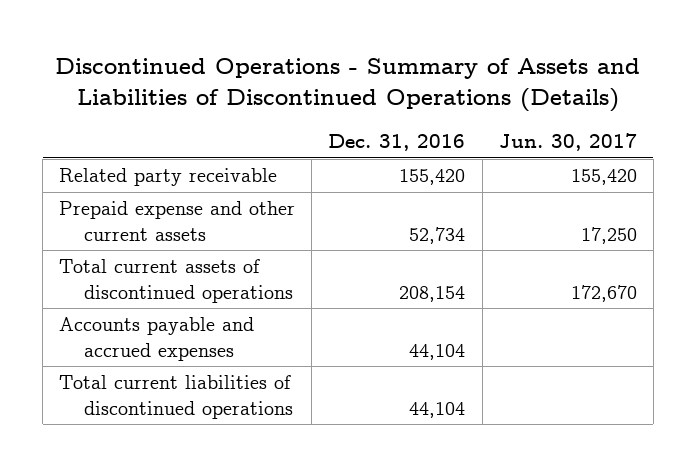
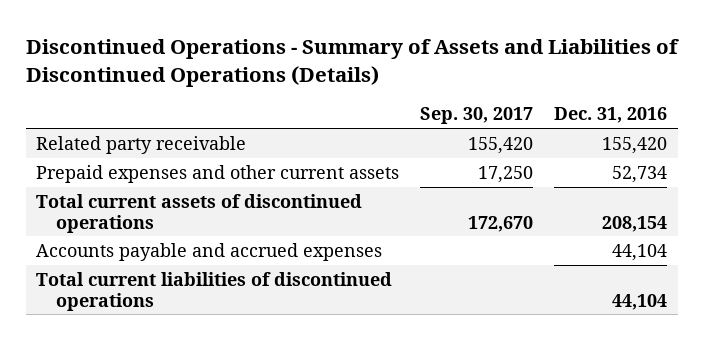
[498,133,637,152] Jun. 30, 2017 -> none
none -> [420,107,534,125] Sep. 30, 2017
[59,201,296,241] Prepaid expense and other current assets -> [36,164,400,183] Prepaid expenses and other current assets

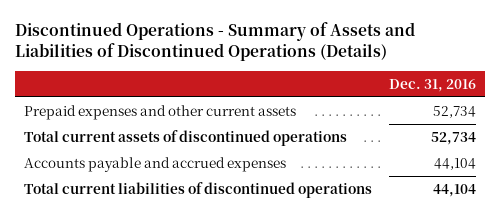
[420,107,534,125] Sep. 30, 2017 -> none
[36,135,247,154] Related party receivable -> none
[602,215,668,232] 208,154 -> [431,131,477,145] 52,734

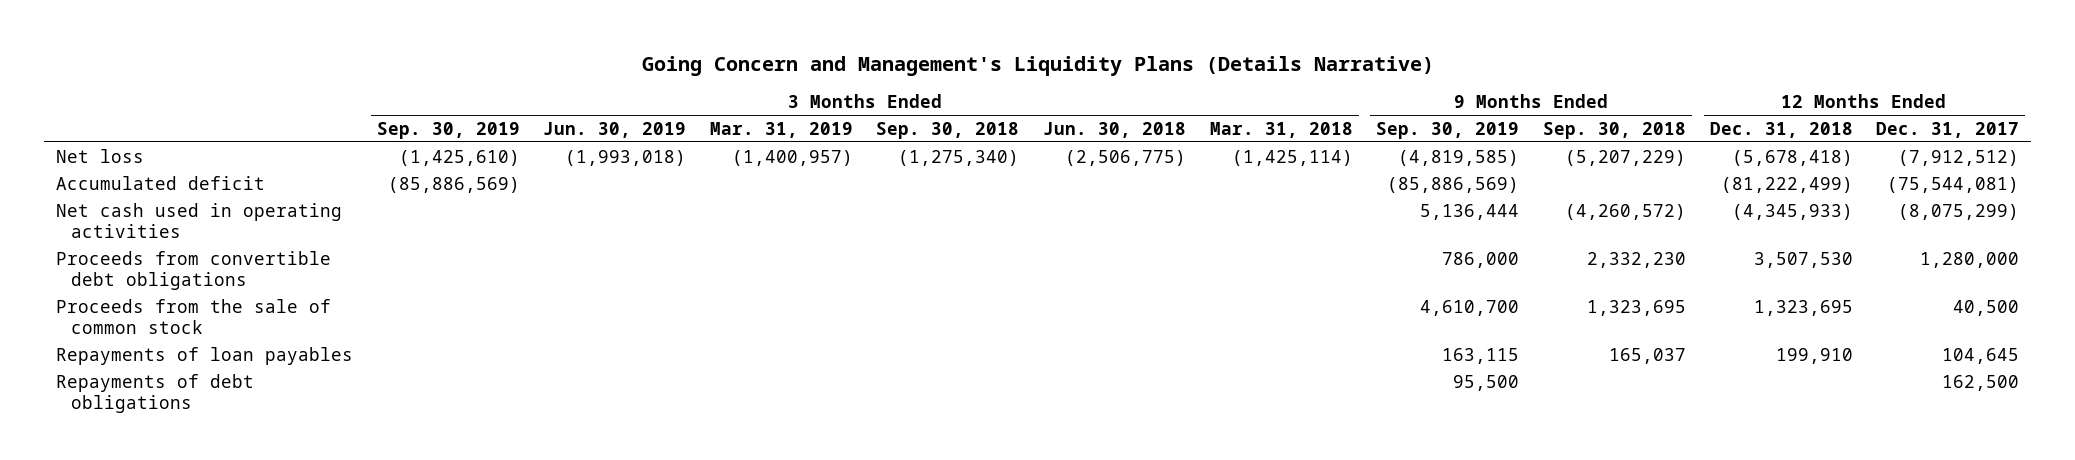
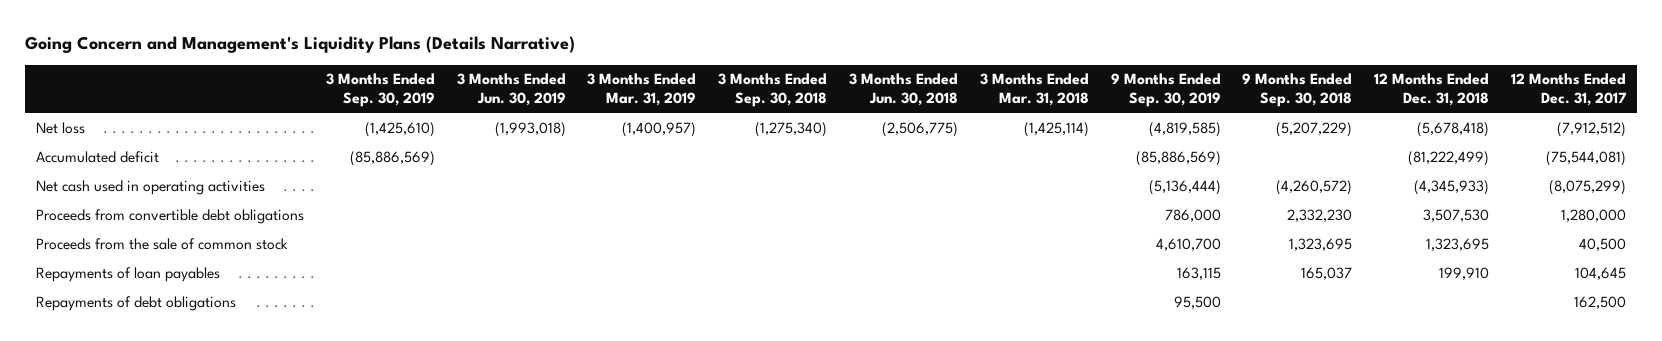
[1420,203,1520,220] 5,136,444 -> [1148,179,1221,195] (5,136,444)

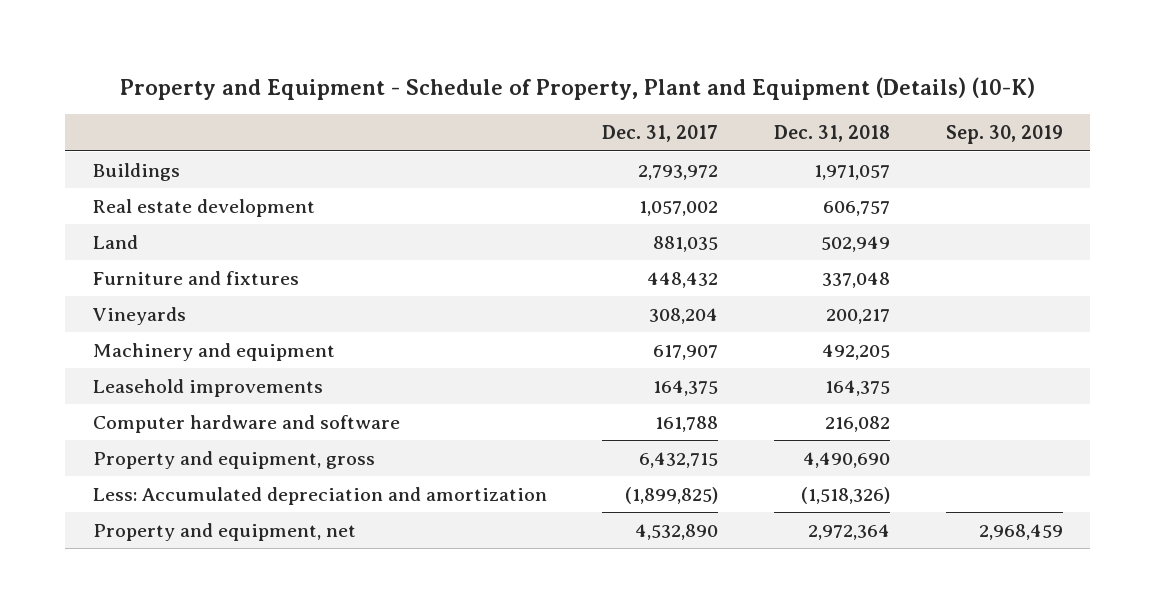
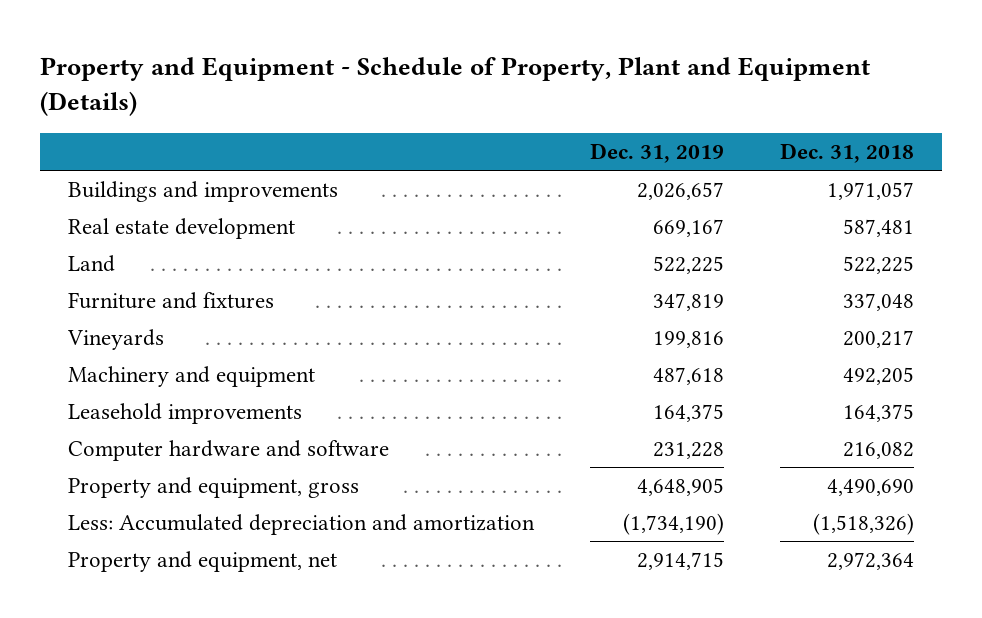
[119,77,1035,101] Property and Equipment - Schedule of Property, Plant and Equipment (Details) (10-K) -> [39,56,870,117] Property and Equipment - Schedule of Property, Plant and Equipment (Details)
[602,125,719,143] Dec. 31, 2017 -> none
[945,125,1063,145] Sep. 30, 2019 -> none
none -> [590,143,725,164] Dec. 31, 2019
[92,162,180,181] Buildings -> [67,180,338,202] Buildings and improvements
[823,200,891,216] 606,757 -> [843,218,915,237] 587,481
[821,235,891,252] 502,949 -> [843,255,915,274] 522,225

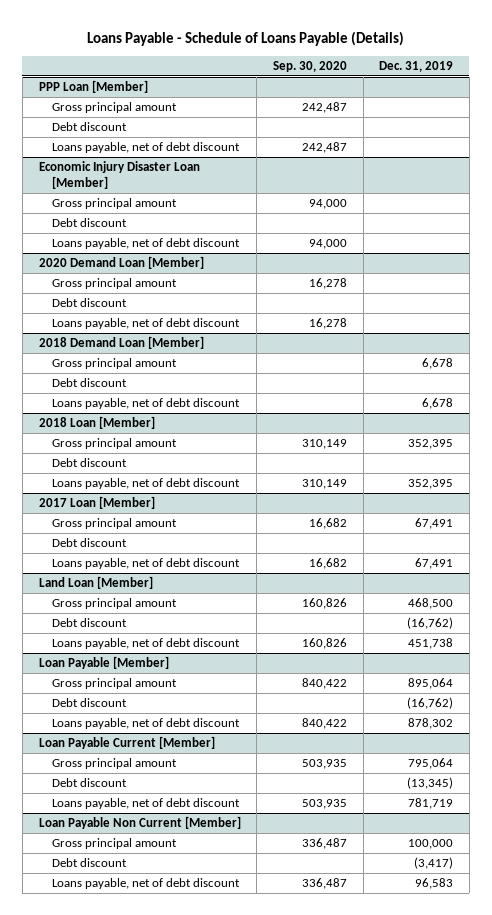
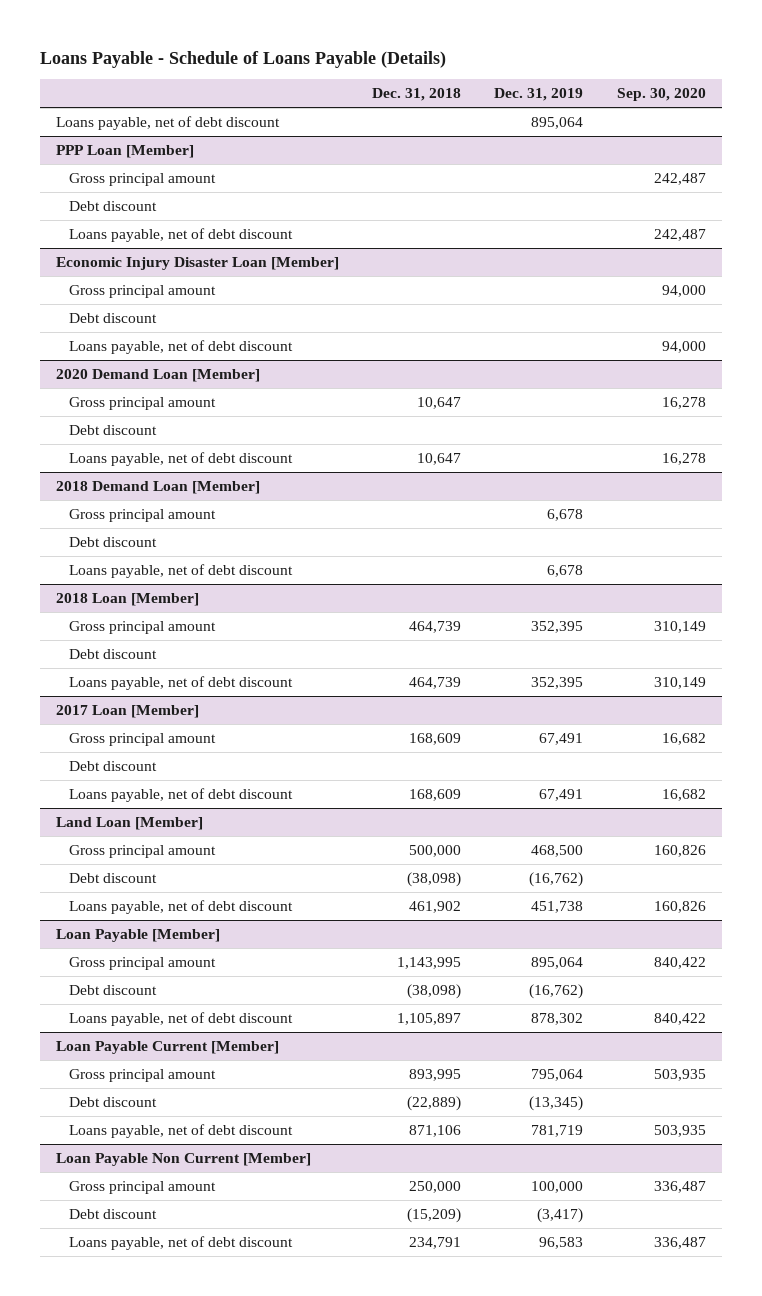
none -> [372,88,462,102] Dec. 31, 2018
none -> [56,115,281,130] Loans payable, net of debt discount

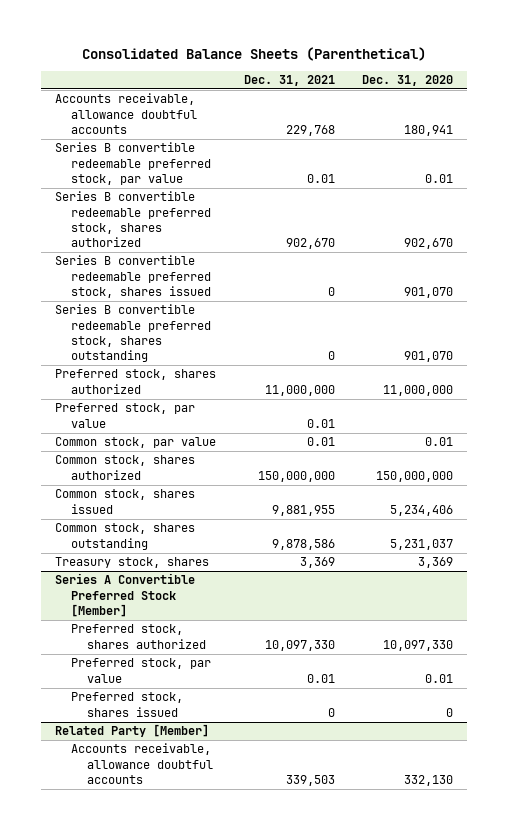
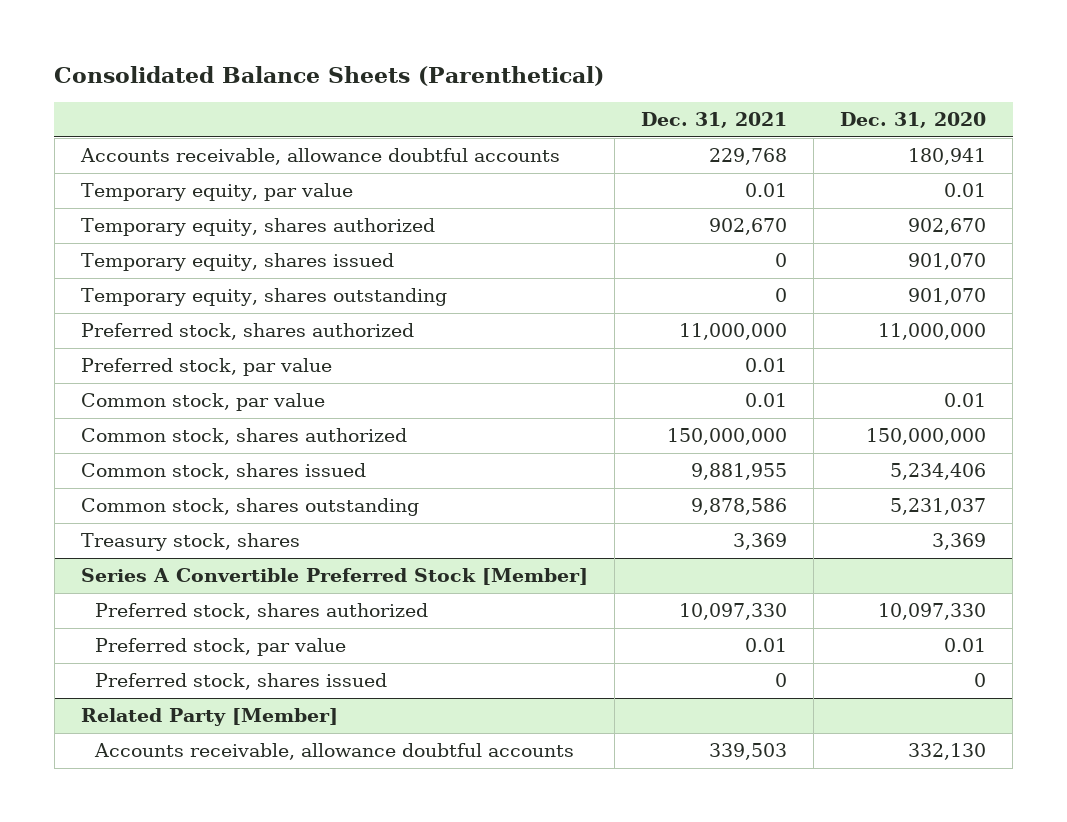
[54,142,211,185] Series B convertible redeemable preferred stock, par value -> [80,183,353,202] Temporary equity, par value
[54,191,211,247] Series B convertible redeemable preferred stock, shares authorized -> [80,218,435,237] Temporary equity, shares authorized
[54,255,211,298] Series B convertible redeemable preferred stock, shares issued -> [80,253,394,272] Temporary equity, shares issued
[54,304,211,362] Series B convertible redeemable preferred stock, shares outstanding -> [80,288,447,307] Temporary equity, shares outstanding

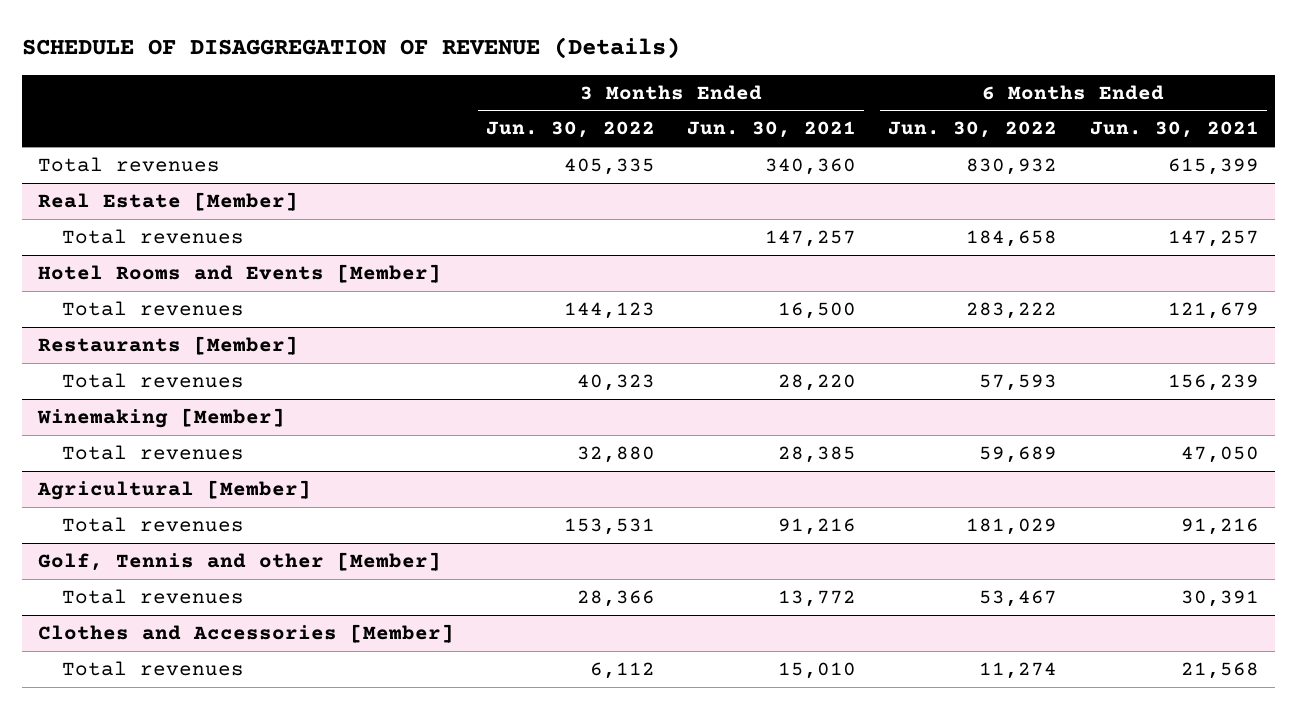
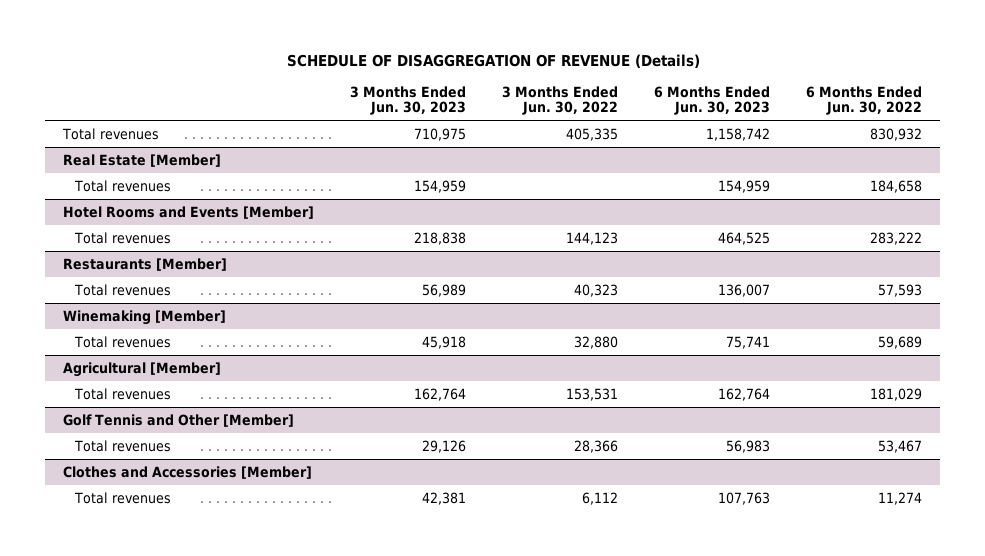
[687,121,857,139] Jun. 30, 2021 -> none
[1089,121,1259,139] Jun. 30, 2021 -> none
none -> [350,85,467,116] 3 Months Ended Jun. 30, 2023
none -> [654,85,771,116] 6 Months Ended Jun. 30, 2023
[38,551,442,571] Golf, Tennis and other [Member] -> [63,413,295,427] Golf Tennis and Other [Member]

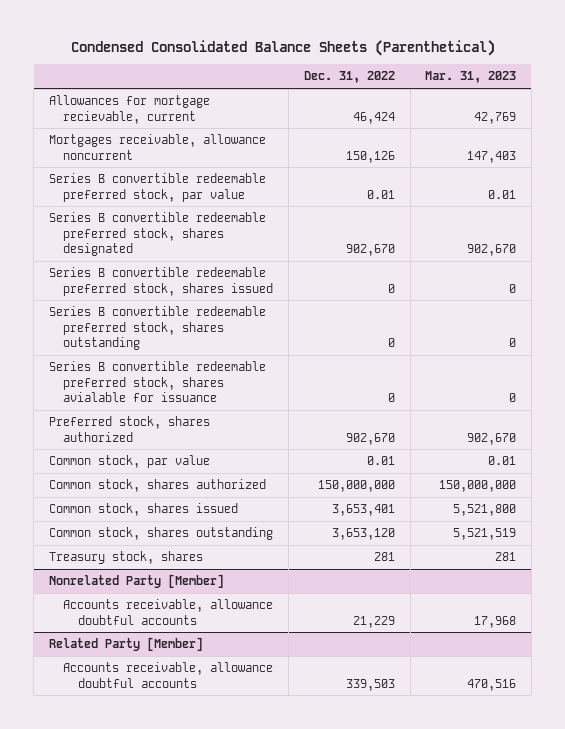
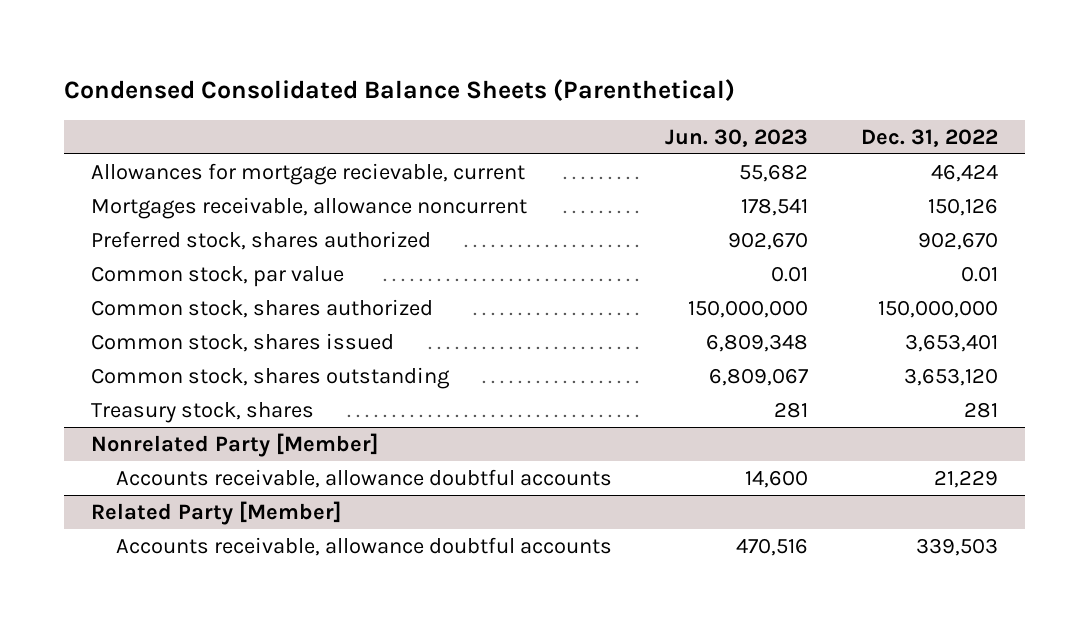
[425,71,517,84] Mar. 31, 2023 -> none
none -> [665,128,809,147] Jun. 30, 2023
[48,173,266,202] Series B convertible redeemable preferred stock, par value -> none
[48,212,266,257] Series B convertible redeemable preferred stock, shares designated -> none
[48,267,274,296] Series B convertible redeemable preferred stock, shares issued -> none
[48,306,266,351] Series B convertible redeemable preferred stock, shares outstanding -> none
[48,361,266,403] Series B convertible redeemable preferred stock, shares avialable for issuance -> none

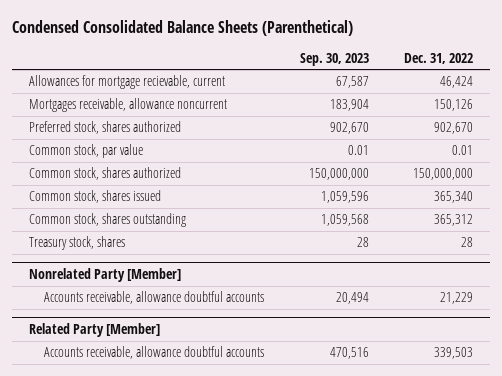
[665,128,809,147] Jun. 30, 2023 -> none
none -> [299,52,369,66] Sep. 30, 2023
[905,333,999,352] 3,653,401 -> [433,191,473,204] 365,340
[904,367,999,386] 3,653,120 -> [433,214,473,227] 365,312
[964,401,999,418] 281 -> [460,237,473,248] 28

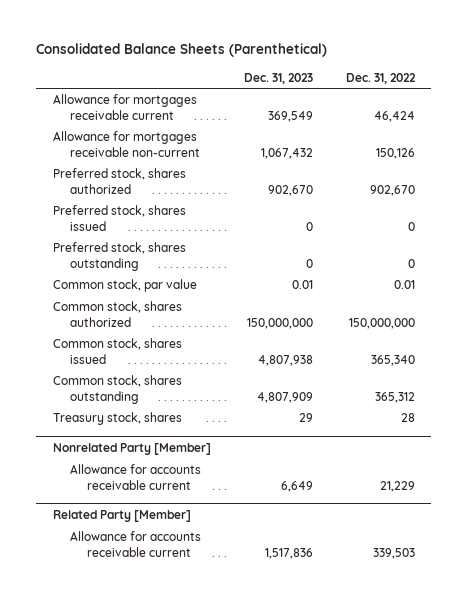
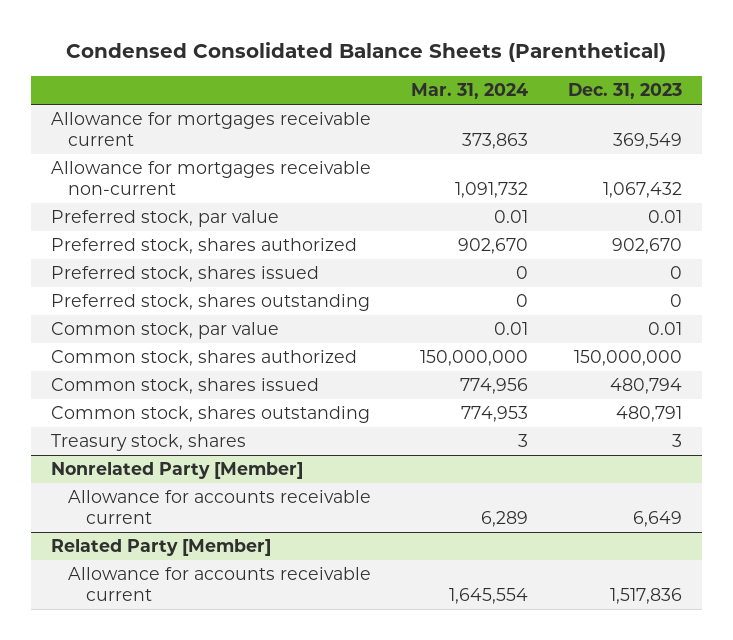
[36,43,328,58] Consolidated Balance Sheets (Parenthetical) -> [66,42,667,63] Condensed Consolidated Balance Sheets (Parenthetical)
[345,72,416,84] Dec. 31, 2022 -> none
none -> [411,83,529,100] Mar. 31, 2024
none -> [50,210,279,228] Preferred stock, par value
[257,354,313,366] 4,807,938 -> [609,378,682,395] 480,794
[256,391,313,403] 4,807,909 -> [615,406,682,423] 480,791
[298,413,313,423] 29 -> [671,434,682,448] 3

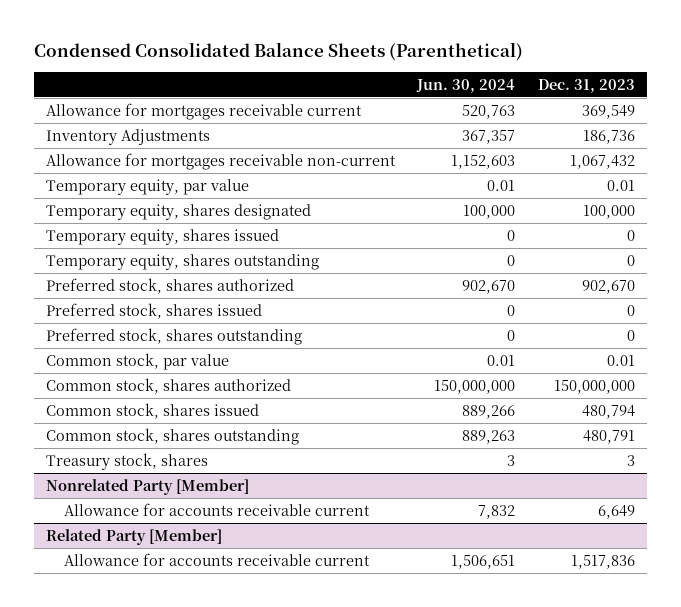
[411,83,529,100] Mar. 31, 2024 -> none
none -> [416,78,516,93] Jun. 30, 2024
none -> [45,128,210,145] Inventory Adjustments
[50,210,279,228] Preferred stock, par value -> none
none -> [45,178,249,195] Temporary equity, par value
none -> [45,203,311,220] Temporary equity, shares designated
none -> [45,228,279,245] Temporary equity, shares issued
none -> [45,253,319,270] Temporary equity, shares outstanding

